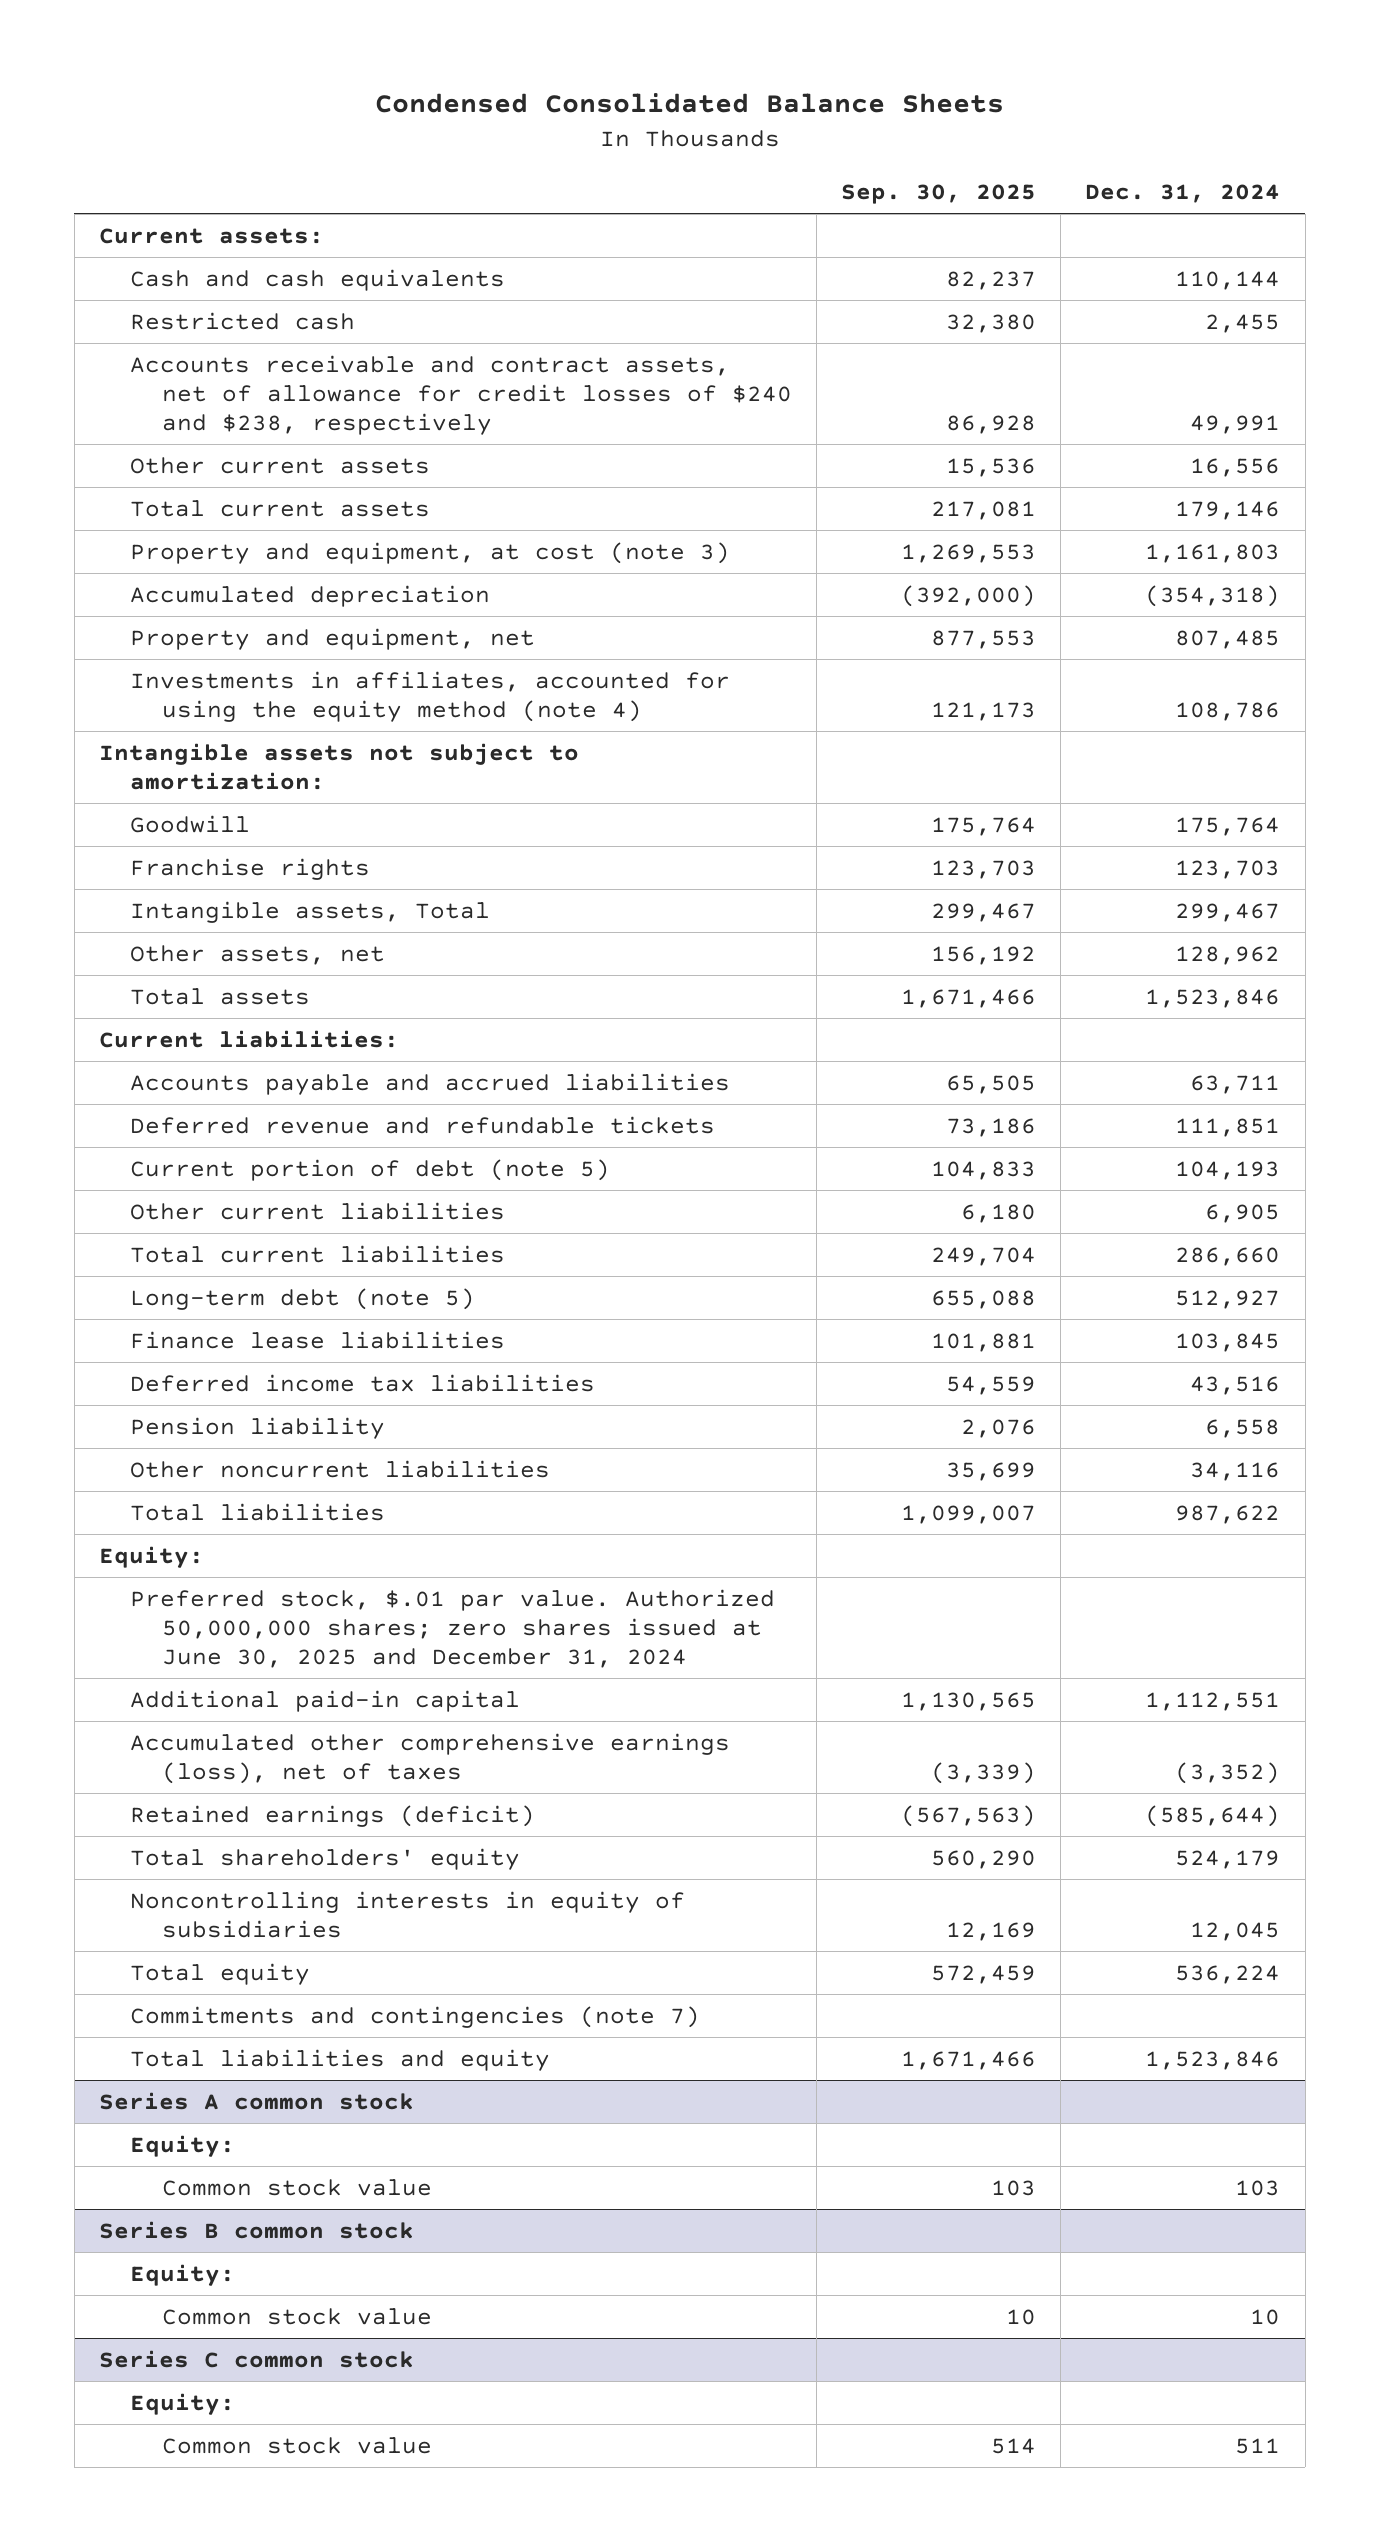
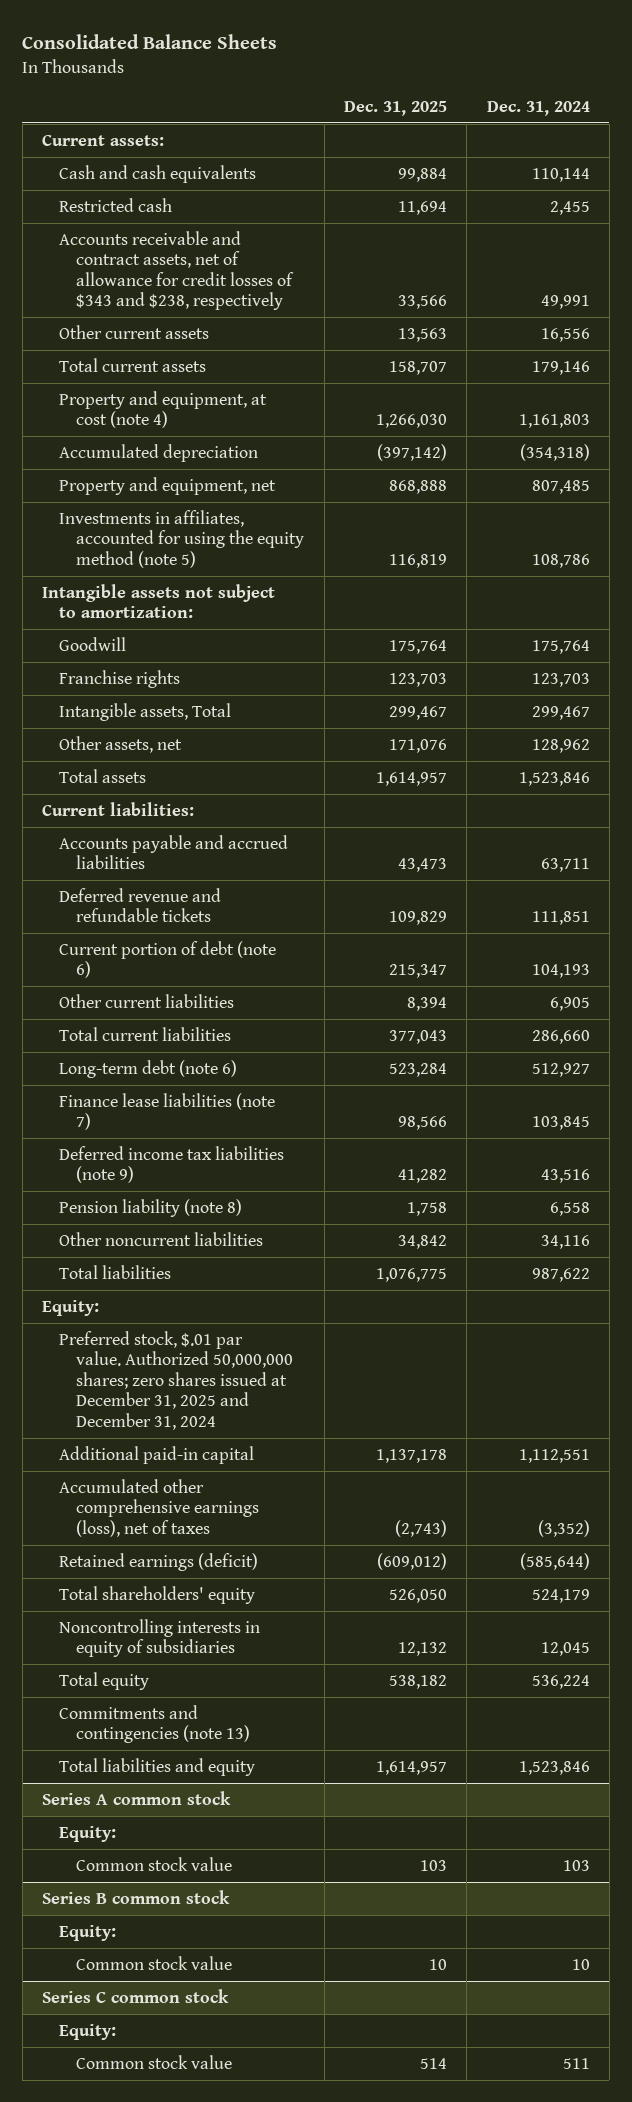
[374,93,1004,114] Condensed Consolidated Balance Sheets -> [22,34,278,50] Consolidated Balance Sheets
[841,184,1037,205] Sep. 30, 2025 -> none
none -> [344,100,448,116] Dec. 31, 2025
[130,354,792,435] Accounts receivable and contract assets, net of allowance for credit losses of $240 and $238, respectively -> [59,230,295,311] Accounts receivable and contract assets, net of allowance for credit losses of $343 and $238, respectively
[130,541,731,564] Property and equipment, at cost (note 3) -> [59,390,268,429] Property and equipment, at cost (note 4)
[130,670,731,722] Investments in affiliates, accounted for using the equity method (note 4) -> [59,509,305,568] Investments in affiliates, accounted for using the equity method (note 5)
[130,1158,611,1181] Current portion of debt (note 5) -> [59,940,277,979] Current portion of debt (note 6)
[130,1287,476,1310] Long-term debt (note 5) -> [59,1059,238,1078] Long-term debt (note 6)
[130,1330,506,1349] Finance lease liabilities -> [59,1092,276,1131] Finance lease liabilities (note 7)
[130,1373,596,1392] Deferred income tax liabilities -> [59,1145,285,1184] Deferred income tax liabilities (note 9)
[130,1416,386,1439] Pension liability -> [59,1198,243,1217] Pension liability (note 8)
[130,1588,776,1668] Preferred stock, $.01 par value. Authorized 50,000,000 shares; zero shares issued at June 30, 2025 and December 31, 2024 -> [59,1330,294,1430] Preferred stock, $.01 par value. Authorized 50,000,000 shares; zero shares issued at December 31, 2025 and December 31, 2024
[130,2005,701,2028] Commitments and contingencies (note 7) -> [59,1704,251,1744] Commitments and contingencies (note 13)

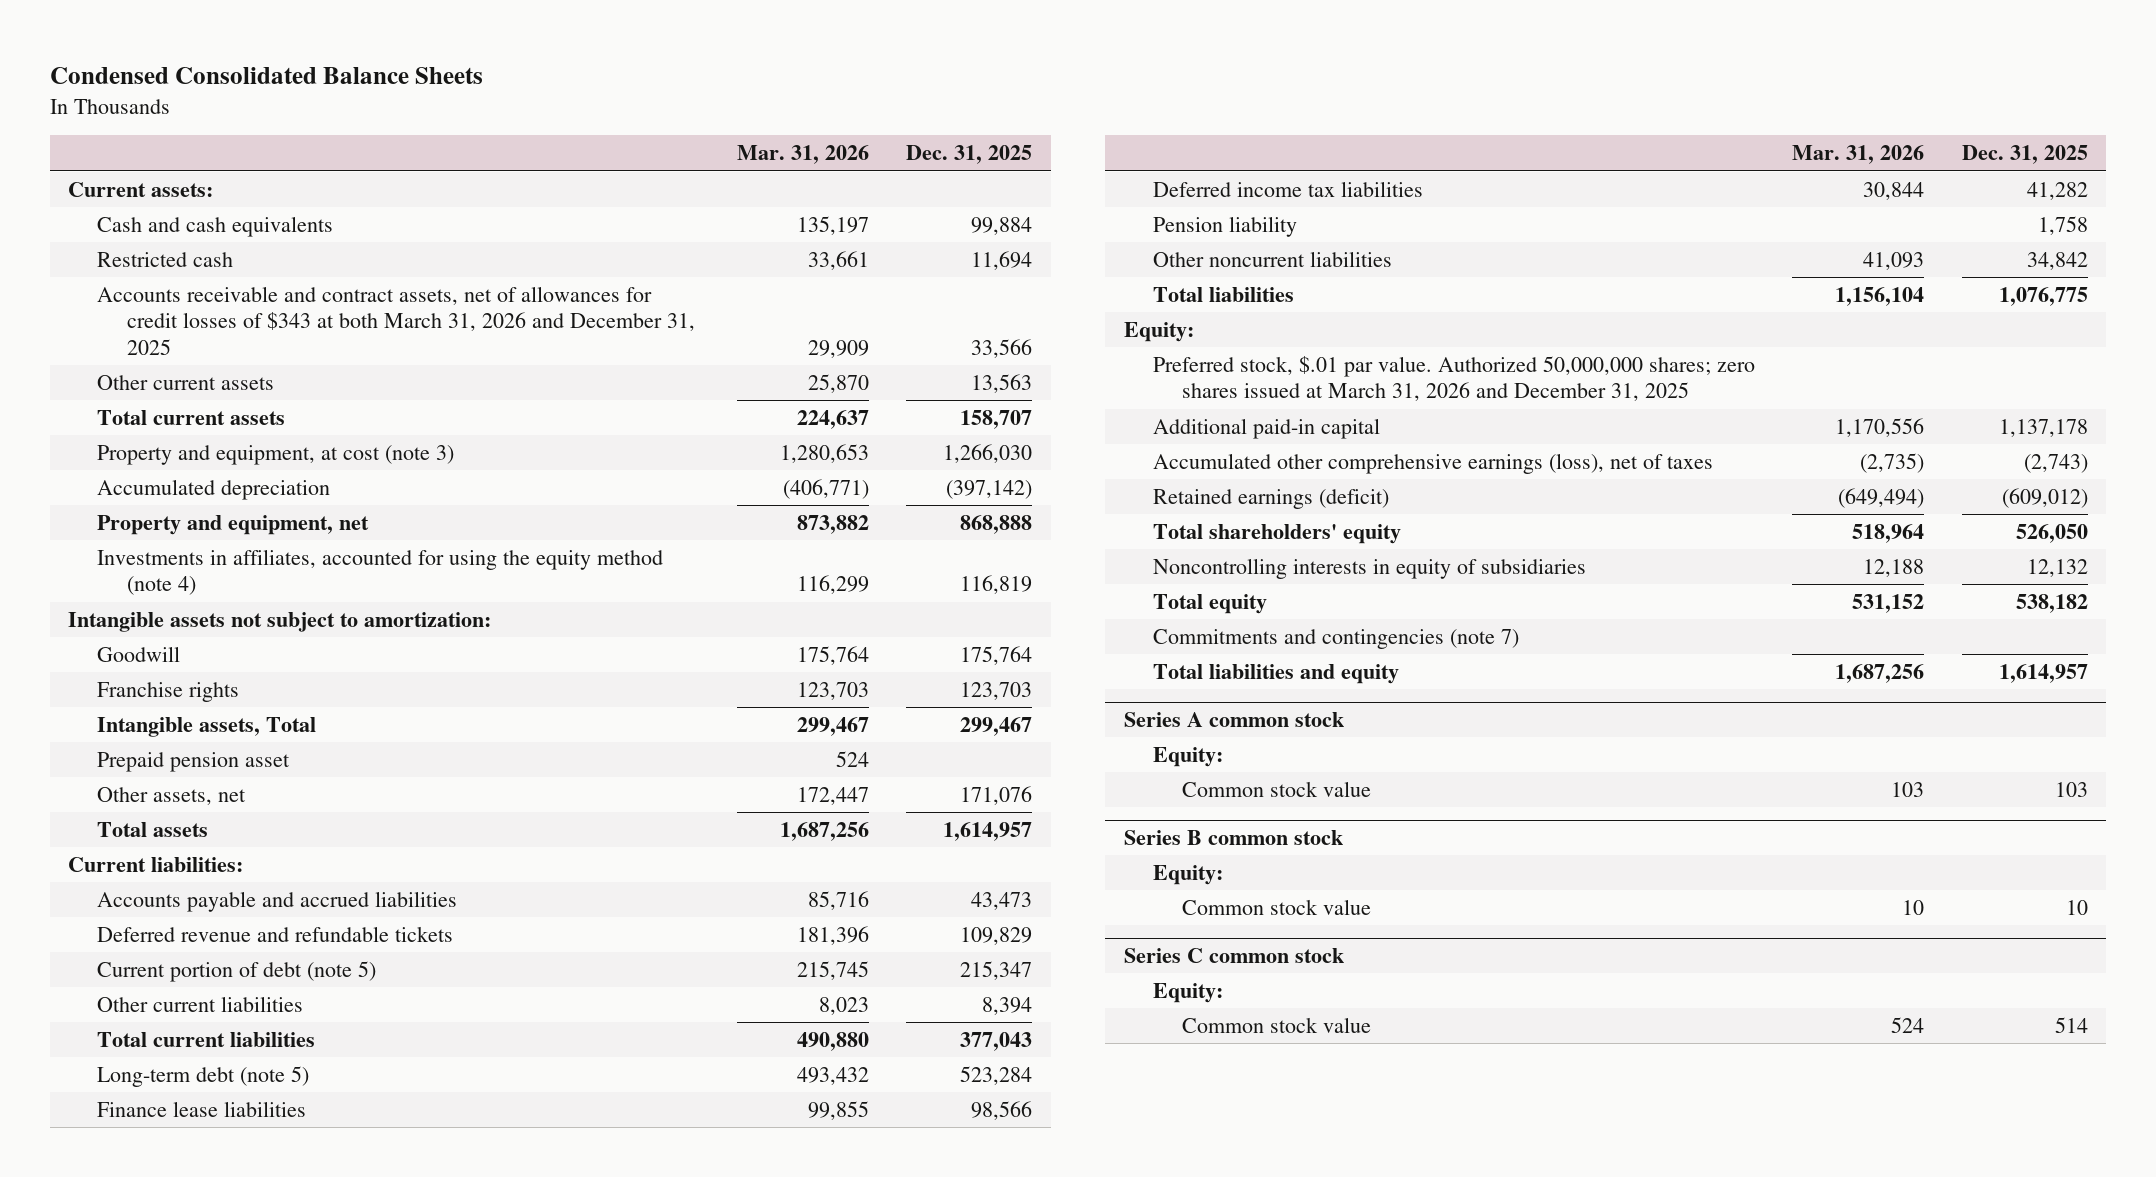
[22,34,278,50] Consolidated Balance Sheets -> [49,66,483,84] Condensed Consolidated Balance Sheets
[486,100,590,116] Dec. 31, 2024 -> none
none -> [736,145,869,165] Mar. 31, 2026
[59,230,295,311] Accounts receivable and contract assets, net of allowance for credit losses of $343 and $238, respectively -> [97,285,695,356] Accounts receivable and contract assets, net of allowances for credit losses of $343 at both March 31, 2026 and December 31, 2025
[59,390,268,429] Property and equipment, at cost (note 4) -> [97,444,455,465] Property and equipment, at cost (note 3)
[59,509,305,568] Investments in affiliates, accounted for using the equity method (note 5) -> [97,548,664,596] Investments in affiliates, accounted for using the equity method (note 4)
none -> [97,751,291,772] Prepaid pension asset
[59,940,277,979] Current portion of debt (note 6) -> [97,960,377,982] Current portion of debt (note 5)
[59,1059,238,1078] Long-term debt (note 6) -> [97,1065,310,1087] Long-term debt (note 5)
[59,1092,276,1131] Finance lease liabilities (note 7) -> [97,1100,307,1117] Finance lease liabilities
[59,1145,285,1184] Deferred income tax liabilities (note 9) -> [1153,180,1424,197] Deferred income tax liabilities
[59,1198,243,1217] Pension liability (note 8) -> [1153,215,1298,237] Pension liability
[59,1330,294,1430] Preferred stock, $.01 par value. Authorized 50,000,000 shares; zero shares issued at December 31, 2025 and December 31, 2024 -> [1153,355,1756,402] Preferred stock, $.01 par value. Authorized 50,000,000 shares; zero shares issued at March 31, 2026 and December 31, 2025
[59,1704,251,1744] Commitments and contingencies (note 13) -> [1153,628,1520,649] Commitments and contingencies (note 7)

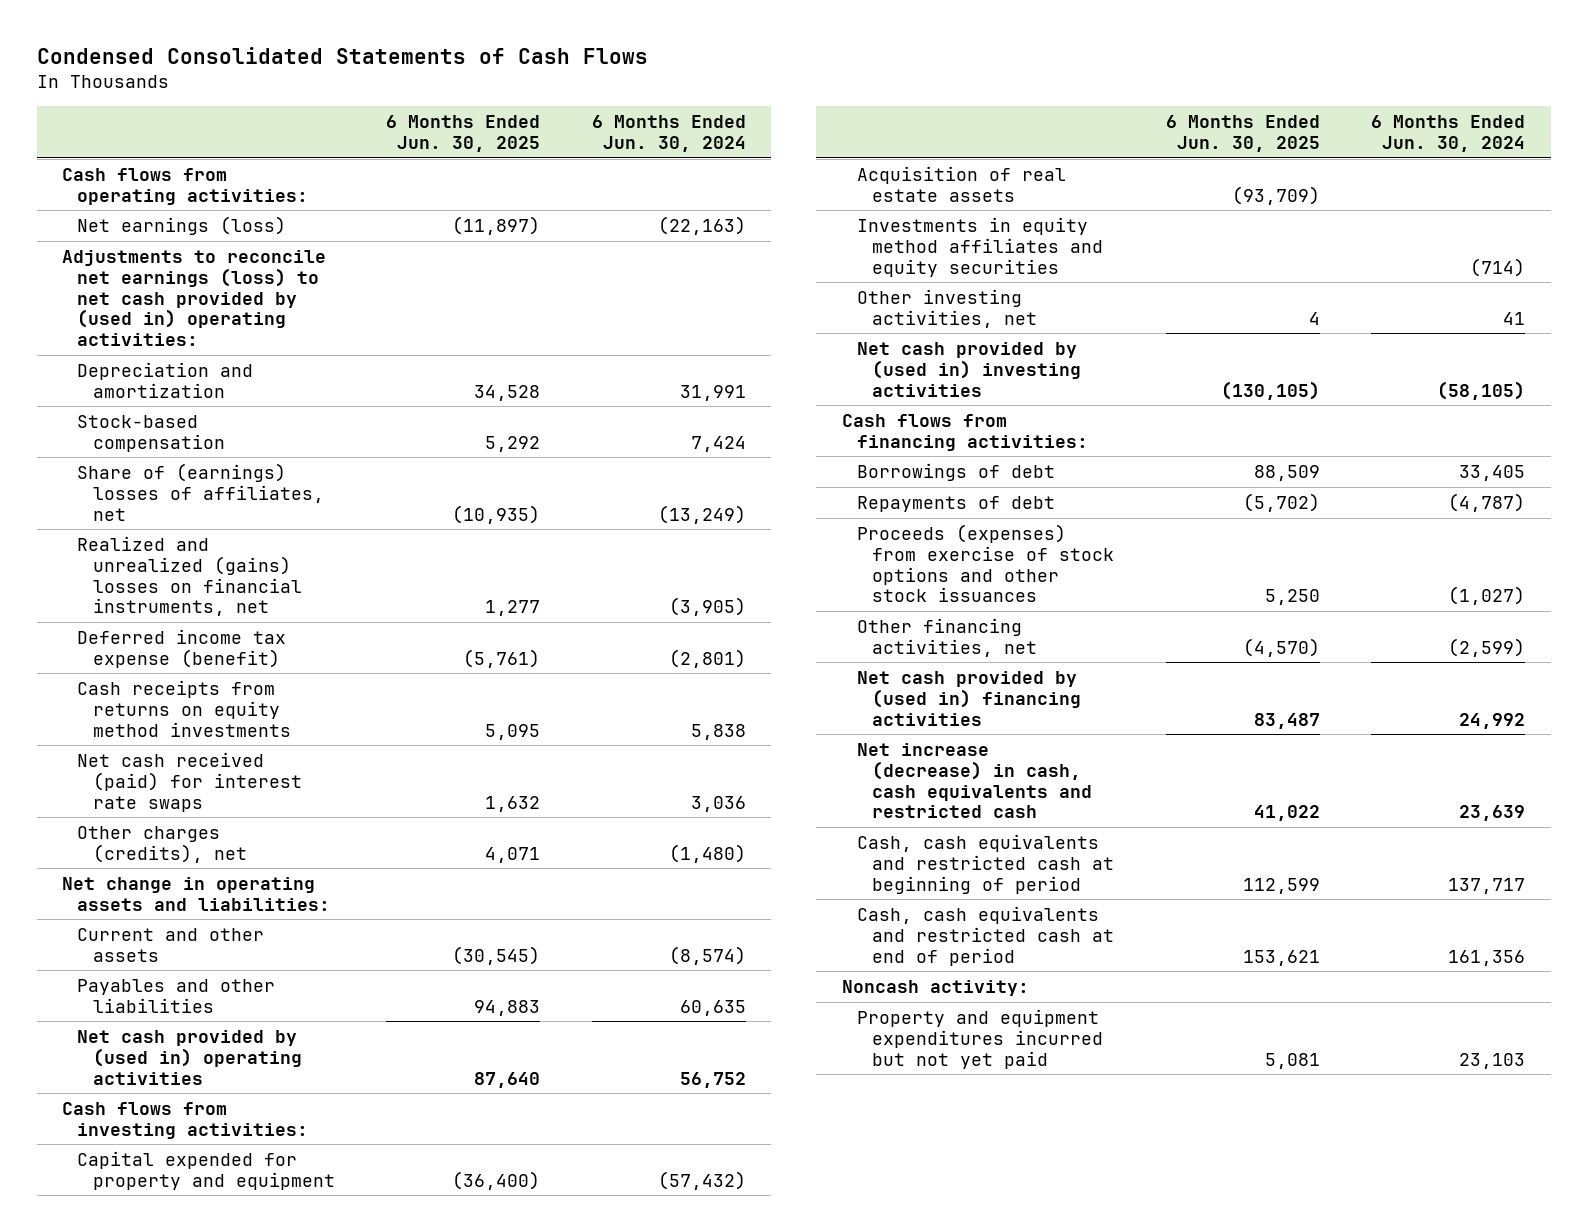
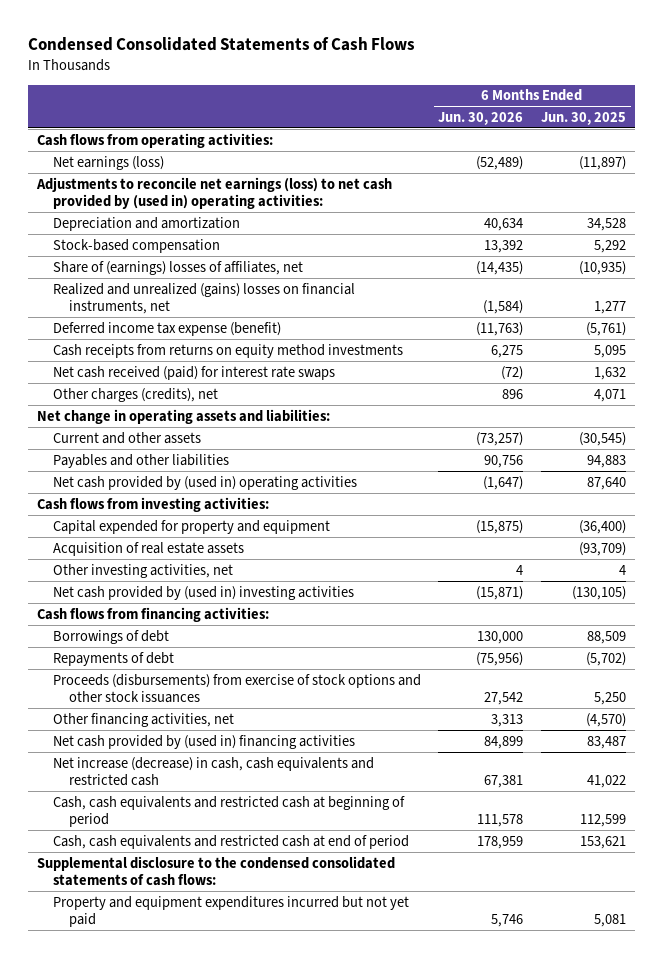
[591,115,746,153] 6 Months Ended Jun. 30, 2024 -> none
none -> [438,111,524,125] Jun. 30, 2026
[857,216,1104,277] Investments in equity method affiliates and equity securities -> none
[857,523,1115,603] Proceeds (expenses) from exercise of stock options and other stock issuances -> [52,673,421,703] Proceeds (disbursements) from exercise of stock options and other stock issuances
[841,979,1029,996] Noncash activity: -> [36,855,395,886] Supplemental disclosure to the condensed consolidated statements of cash flows:

